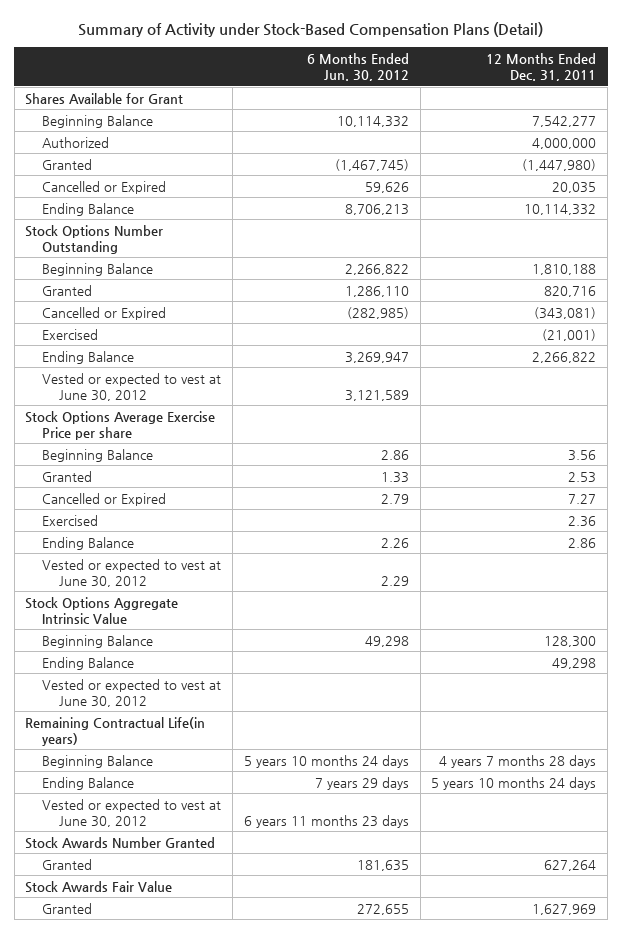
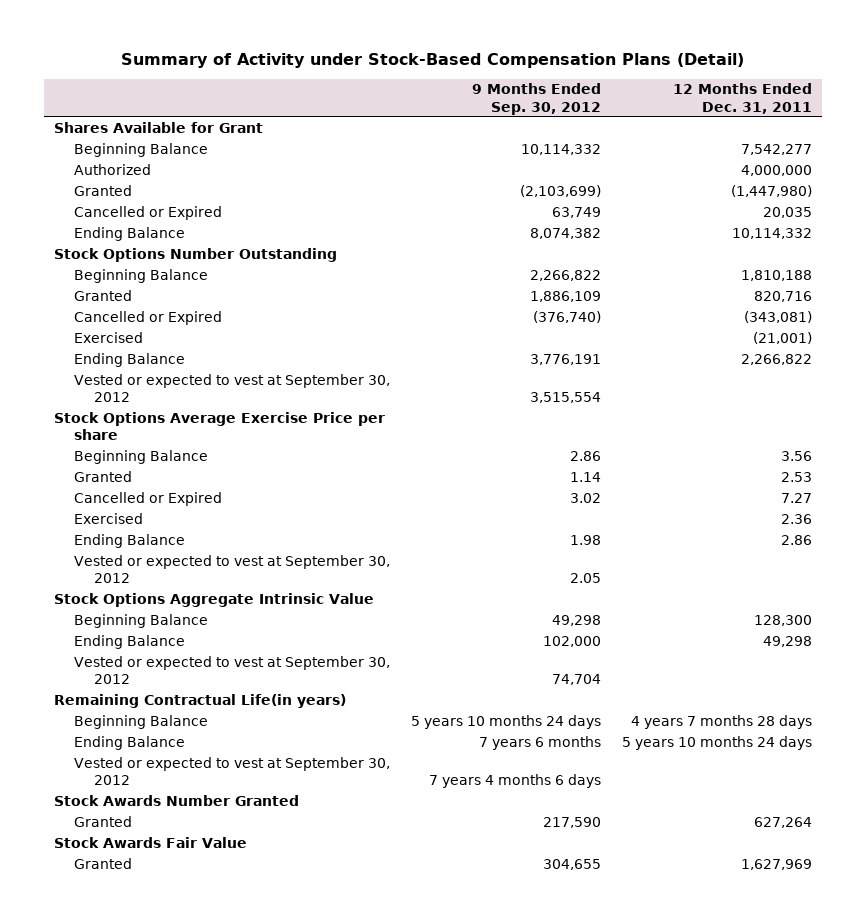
[306,52,409,82] 6 Months Ended Jun. 30, 2012 -> none
none -> [471,83,601,115] 9 Months Ended Sep. 30, 2012
[42,372,222,401] Vested or expected to vest at June 30, 2012 -> [74,374,391,403] Vested or expected to vest at September 30, 2012
[42,558,222,587] Vested or expected to vest at June 30, 2012 -> [74,555,391,584] Vested or expected to vest at September 30, 2012
[42,678,222,707] Vested or expected to vest at June 30, 2012 -> [74,656,391,685] Vested or expected to vest at September 30, 2012
[42,798,222,827] Vested or expected to vest at June 30, 2012 -> [74,757,391,786] Vested or expected to vest at September 30, 2012

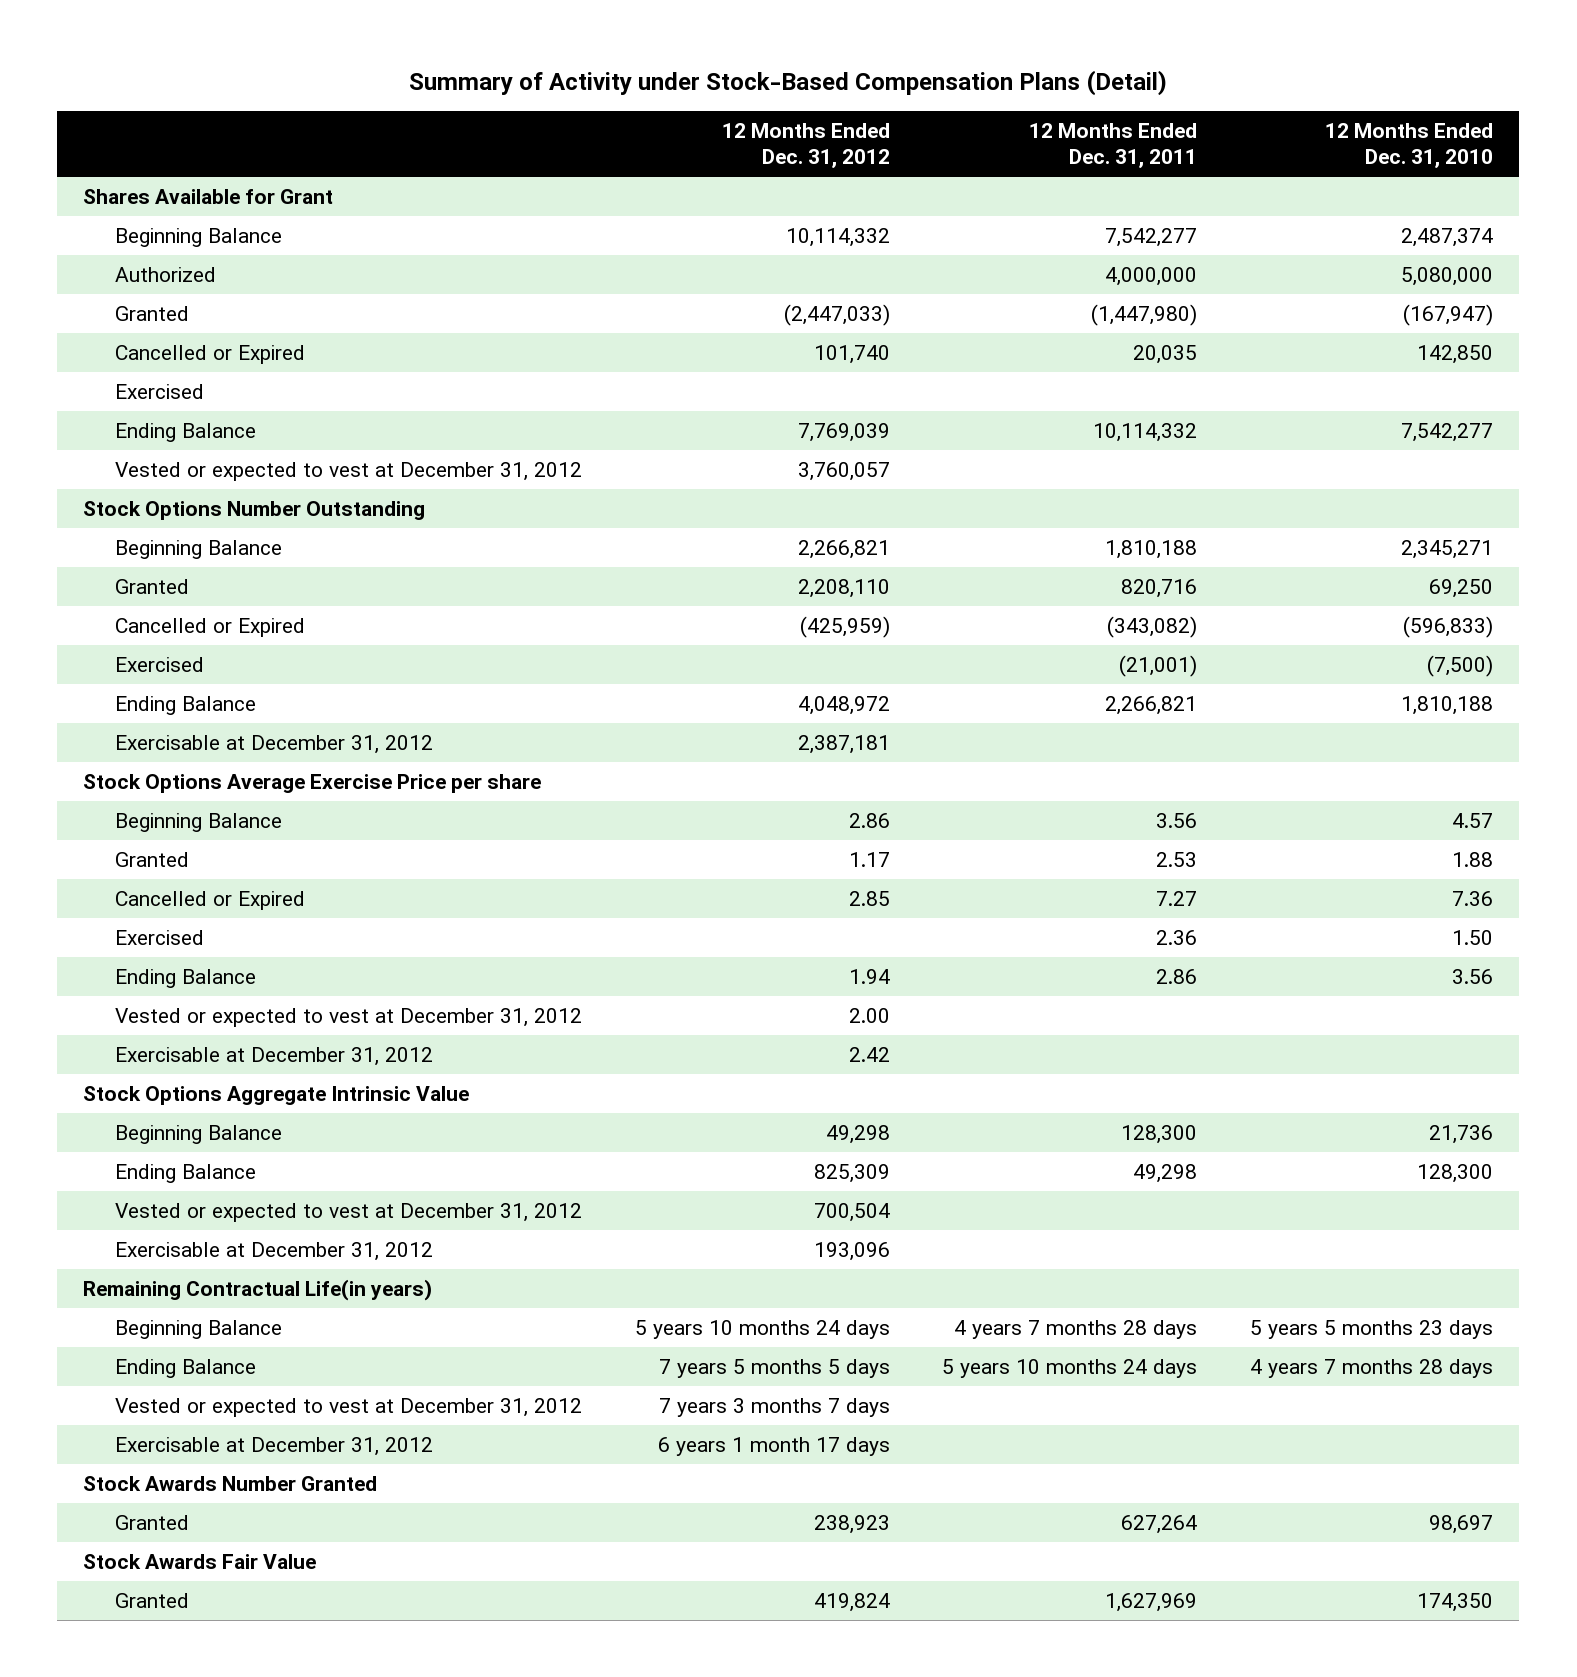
[471,83,601,115] 9 Months Ended Sep. 30, 2012 -> none
none -> [721,122,890,169] 12 Months Ended Dec. 31, 2012
none -> [1325,122,1494,169] 12 Months Ended Dec. 31, 2010
none -> [114,383,204,399] Exercised
none -> [114,461,582,481] Vested or expected to vest at December 31, 2012
[743,311,812,324] (343,081) -> [1107,615,1198,638] (343,082)
[74,374,391,403] Vested or expected to vest at September 30, 2012 -> none
[740,354,812,366] 2,266,822 -> [1105,695,1198,715] 2,266,821
none -> [114,734,433,754] Exercisable at December 31, 2012
[74,555,391,584] Vested or expected to vest at September 30, 2012 -> [114,1007,582,1027] Vested or expected to vest at December 31, 2012
none -> [114,1046,433,1066] Exercisable at December 31, 2012
[74,656,391,685] Vested or expected to vest at September 30, 2012 -> [114,1202,582,1222] Vested or expected to vest at December 31, 2012
none -> [114,1241,433,1261] Exercisable at December 31, 2012
[74,757,391,786] Vested or expected to vest at September 30, 2012 -> [114,1397,582,1417] Vested or expected to vest at December 31, 2012
none -> [114,1436,433,1456] Exercisable at December 31, 2012

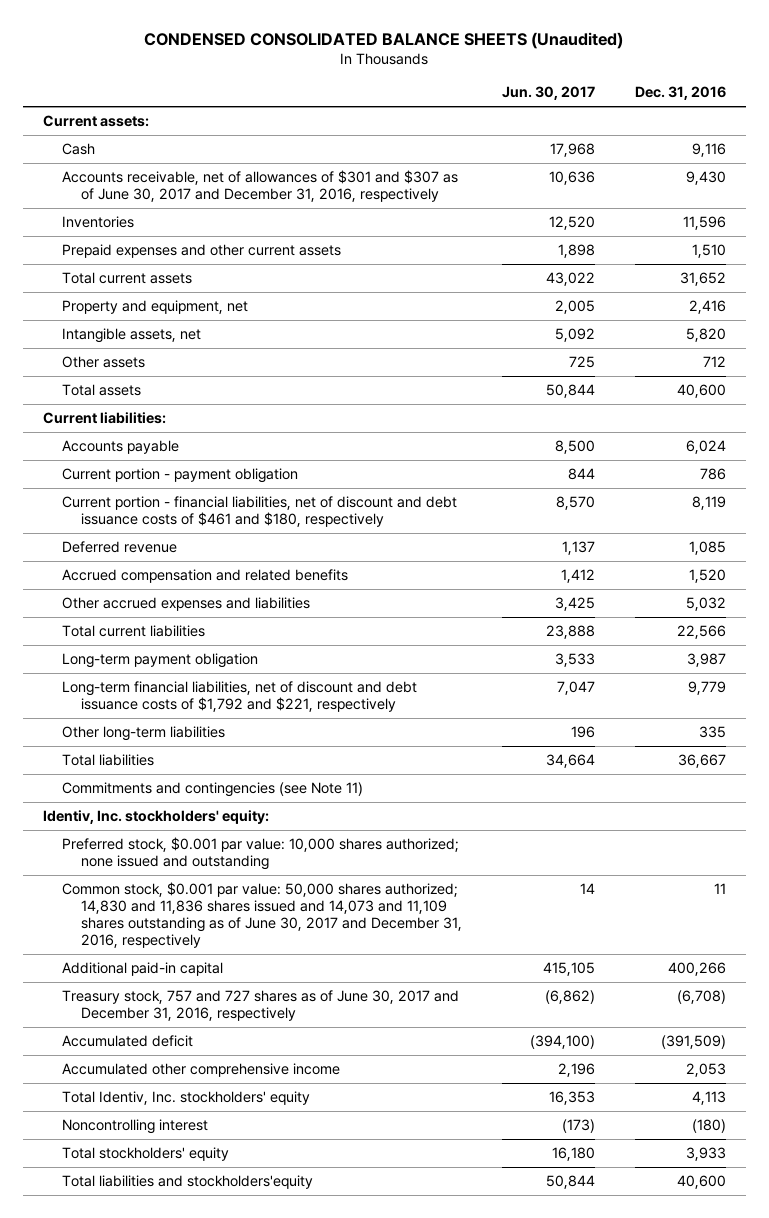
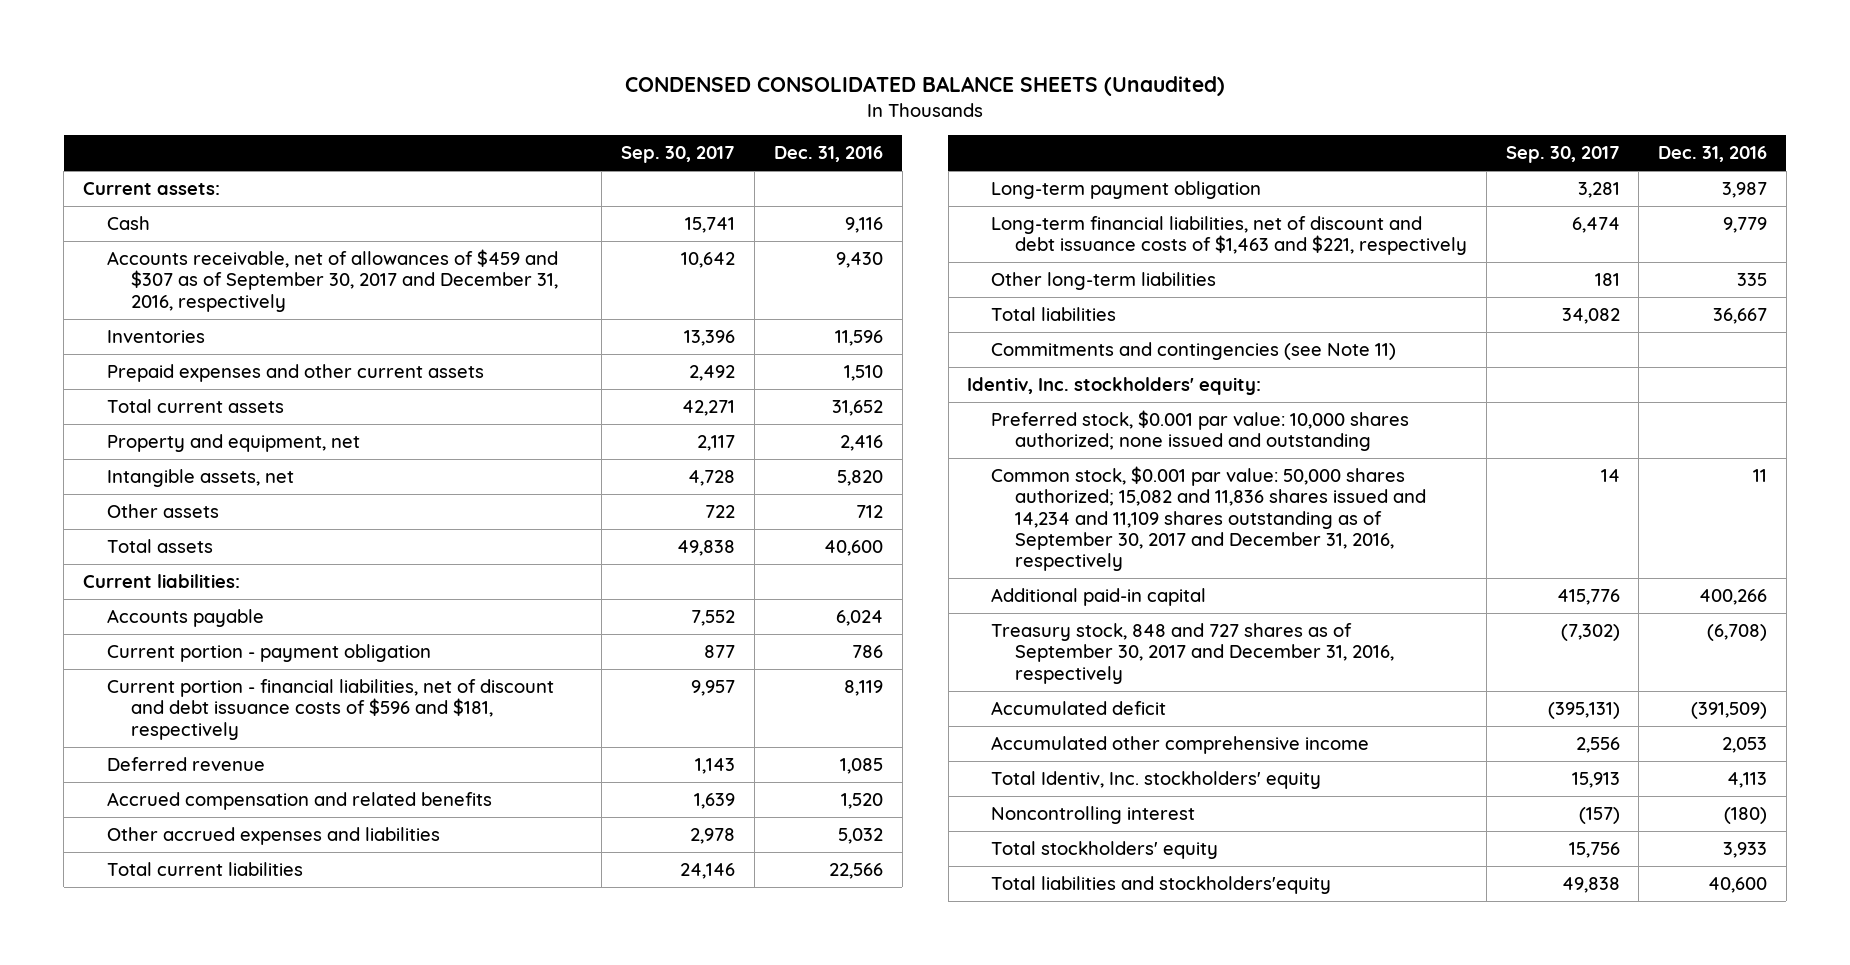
[501,86,595,101] Jun. 30, 2017 -> none
none -> [621,146,736,164] Sep. 30, 2017
[61,170,458,203] Accounts receivable, net of allowances of $301 and $307 as of June 30, 2017 and December 31, 2016, respectively -> [106,248,558,312] Accounts receivable, net of allowances of $459 and $307 as of September 30, 2017 and December 31, 2016, respectively
[61,496,457,528] Current portion - financial liabilities, net of discount and debt issuance costs of $461 and $180, respectively -> [106,678,554,740] Current portion - financial liabilities, net of discount and debt issuance costs of $596 and $181, respectively
[61,681,417,713] Long-term financial liabilities, net of discount and debt issuance costs of $1,792 and $221, respectively -> [991,215,1467,256] Long-term financial liabilities, net of discount and debt issuance costs of $1,463 and $221, respectively
[61,882,462,949] Common stock, $0.001 par value: 50,000 shares authorized; 14,830 and 11,836 shares issued and 14,073 and 11,109 shares outstanding as of June 30, 2017 and December 31, 2016, respectively -> [991,465,1426,572] Common stock, $0.001 par value: 50,000 shares authorized; 15,082 and 11,836 shares issued and 14,234 and 11,109 shares outstanding as of September 30, 2017 and December 31, 2016, respectively
[61,990,459,1022] Treasury stock, 757 and 727 shares as of June 30, 2017 and December 31, 2016, respectively -> [991,622,1394,684] Treasury stock, 848 and 727 shares as of September 30, 2017 and December 31, 2016, respectively

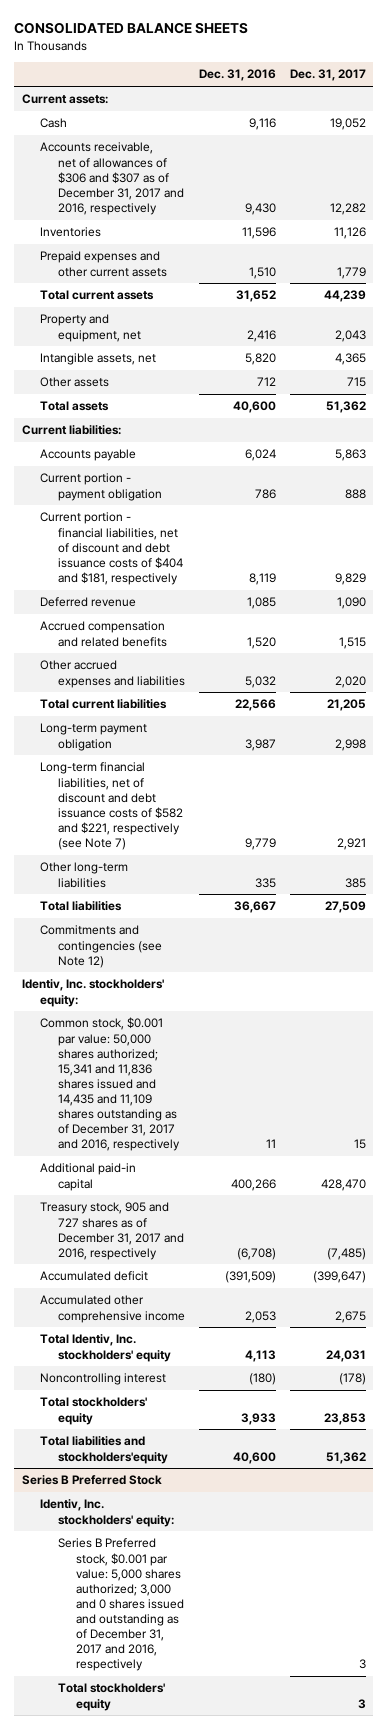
[625,76,1226,97] CONDENSED CONSOLIDATED BALANCE SHEETS (Unaudited) -> [14,22,249,35] CONSOLIDATED BALANCE SHEETS
[621,146,736,164] Sep. 30, 2017 -> none
none -> [290,69,367,82] Dec. 31, 2017
[106,248,558,312] Accounts receivable, net of allowances of $459 and $307 as of September 30, 2017 and December 31, 2016, respectively -> [39,142,184,215] Accounts receivable, net of allowances of $306 and $307 as of December 31, 2017 and 2016, respectively
[106,678,554,740] Current portion - financial liabilities, net of discount and debt issuance costs of $596 and $181, respectively -> [39,512,183,585] Current portion - financial liabilities, net of discount and debt issuance costs of $404 and $181, respectively
[991,215,1467,256] Long-term financial liabilities, net of discount and debt issuance costs of $1,463 and $221, respectively -> [39,762,183,850] Long-term financial liabilities, net of discount and debt issuance costs of $582 and $221, respectively (see Note 7)
[991,341,1397,360] Commitments and contingencies (see Note 11) -> [39,925,162,968] Commitments and contingencies (see Note 12)
[991,409,1410,452] Preferred stock, $0.001 par value: 10,000 shares authorized; none issued and outstanding -> none
[991,465,1426,572] Common stock, $0.001 par value: 50,000 shares authorized; 15,082 and 11,836 shares issued and 14,234 and 11,109 shares outstanding as of September 30, 2017 and December 31, 2016, respectively -> [39,1017,180,1151] Common stock, $0.001 par value: 50,000 shares authorized; 15,341 and 11,836 shares issued and 14,435 and 11,109 shares outstanding as of December 31, 2017 and 2016, respectively
[991,622,1394,684] Treasury stock, 848 and 727 shares as of September 30, 2017 and December 31, 2016, respectively -> [39,1202,184,1260] Treasury stock, 905 and 727 shares as of December 31, 2017 and 2016, respectively
none -> [21,1475,162,1486] Series B Preferred Stock
none -> [39,1499,174,1527] Identiv, Inc. stockholders' equity:
none -> [57,1538,184,1671] Series B Preferred stock, $0.001 par value: 5,000 shares authorized; 3,000 and 0 shares issued and outstanding as of December 31, 2017 and 2016, respectively
none -> [57,1683,165,1711] Total stockholders' equity

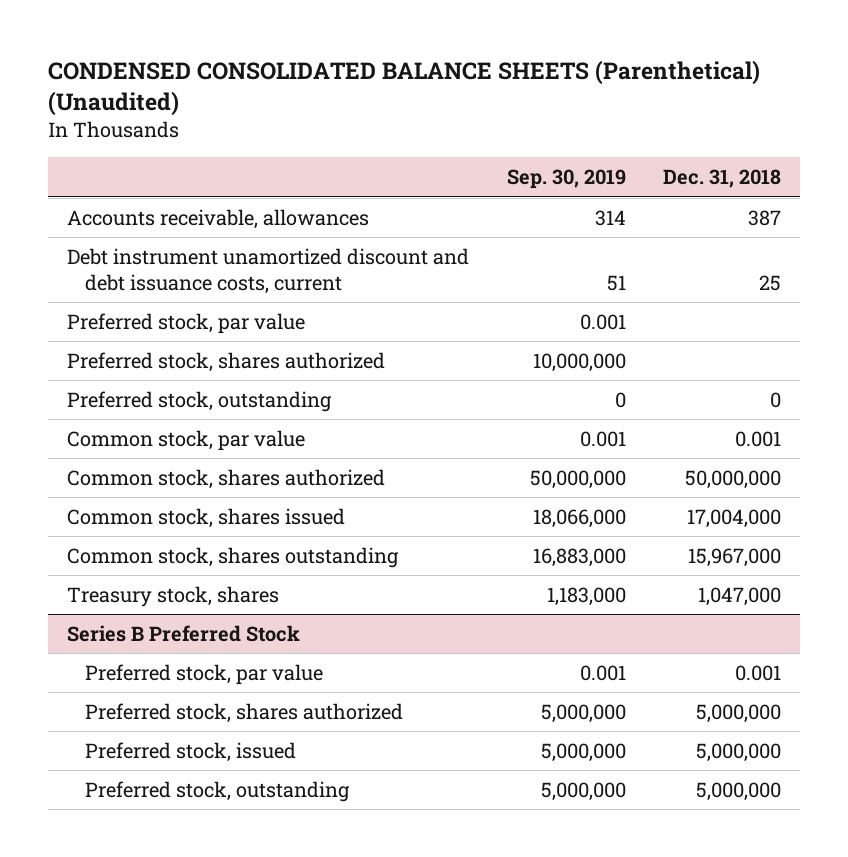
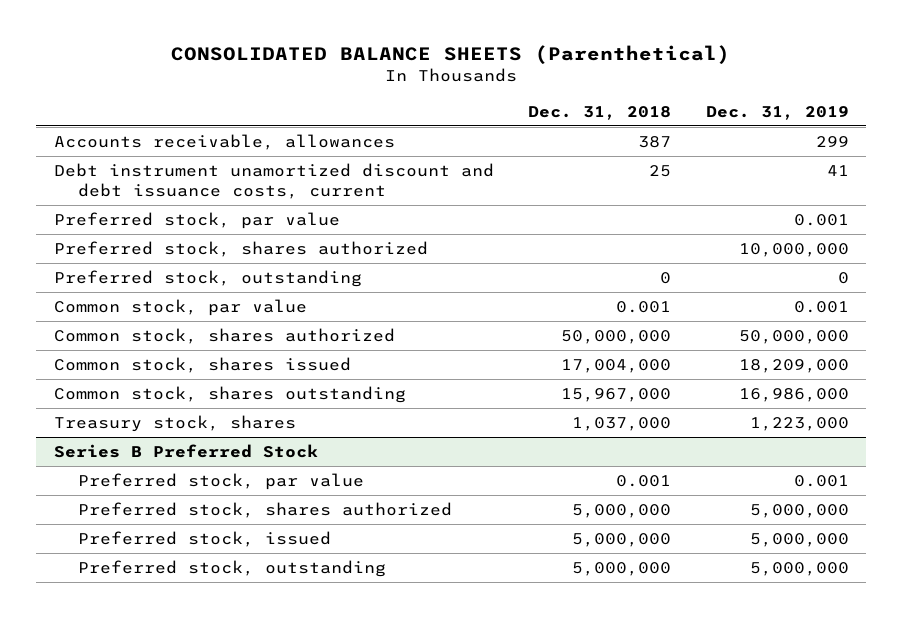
[48,60,761,117] CONDENSED CONSOLIDATED BALANCE SHEETS (Parenthetical) (Unaudited) -> [171,45,731,65] CONSOLIDATED BALANCE SHEETS (Parenthetical)
[506,169,626,190] Sep. 30, 2019 -> none
none -> [706,105,850,120] Dec. 31, 2019
[698,586,782,606] 1,047,000 -> [572,416,672,431] 1,037,000

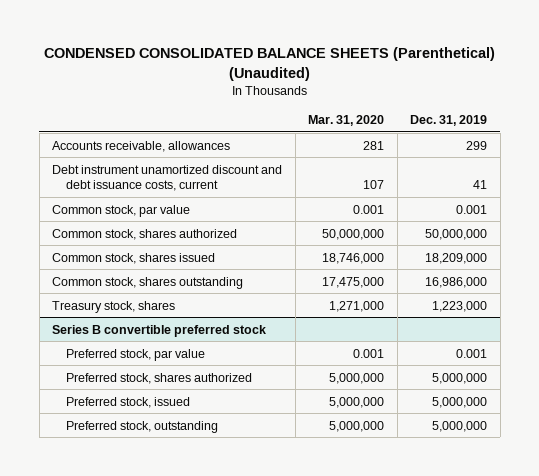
[171,45,731,65] CONSOLIDATED BALANCE SHEETS (Parenthetical) -> [43,47,495,81] CONDENSED CONSOLIDATED BALANCE SHEETS (Parenthetical) (Unaudited)
[528,105,672,120] Dec. 31, 2018 -> none
none -> [308,114,385,126] Mar. 31, 2020
[53,211,340,229] Preferred stock, par value -> none
[53,240,428,257] Preferred stock, shares authorized -> none
[53,269,362,287] Preferred stock, outstanding -> none
[53,443,318,458] Series B Preferred Stock -> [52,324,267,337] Series B convertible preferred stock

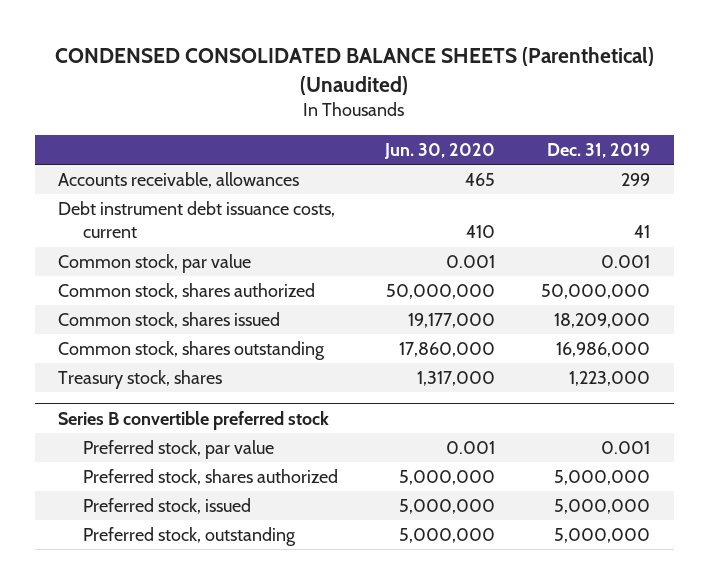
[308,114,385,126] Mar. 31, 2020 -> none
none -> [383,142,495,159] Jun. 30, 2020
[52,164,283,192] Debt instrument unamortized discount and debt issuance costs, current -> [58,201,336,239] Debt instrument debt issuance costs, current

